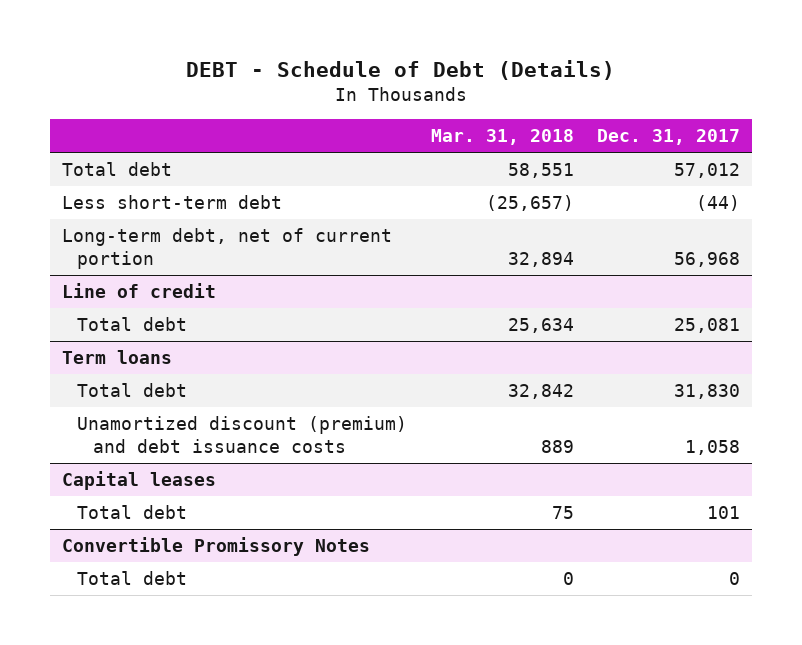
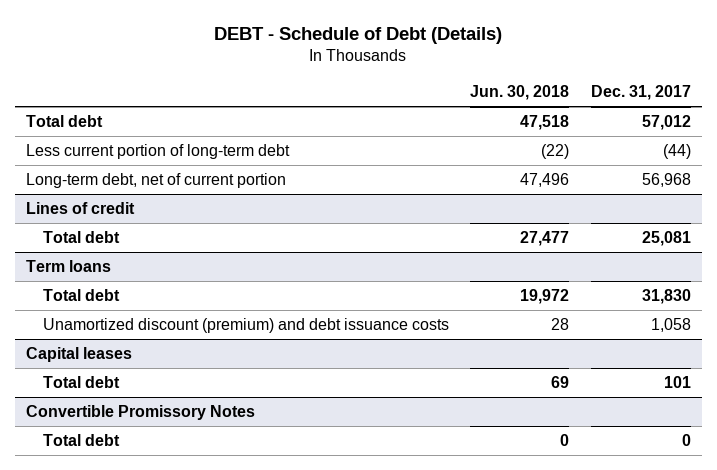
[430,129,574,146] Mar. 31, 2018 -> none
none -> [470,85,570,101] Jun. 30, 2018
[61,195,282,210] Less short-term debt -> [25,143,290,159] Less current portion of long-term debt
[61,283,216,299] Line of credit -> [25,201,135,214] Lines of credit

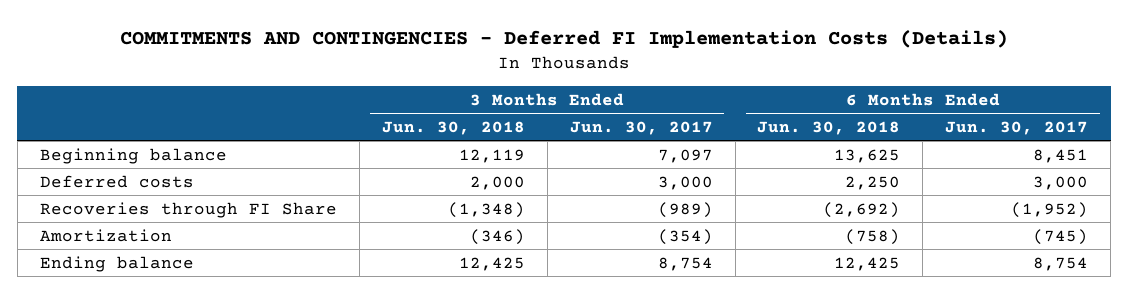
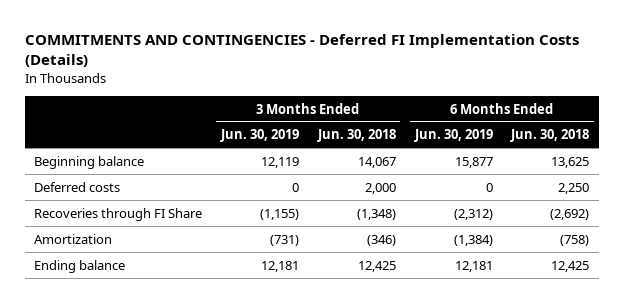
[569,120,713,135] Jun. 30, 2017 -> none
[945,120,1089,135] Jun. 30, 2017 -> none
none -> [220,129,300,143] Jun. 30, 2019
none -> [413,129,493,143] Jun. 30, 2019
[458,148,525,163] 12,119 -> [357,156,396,168] 14,067

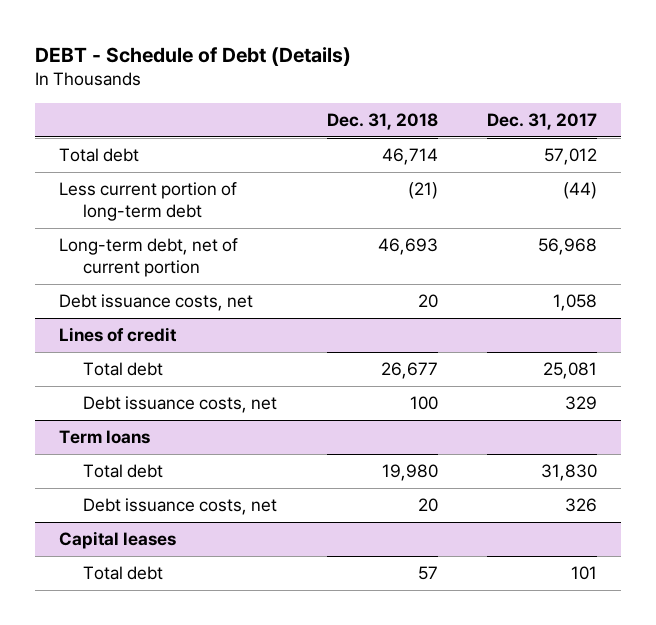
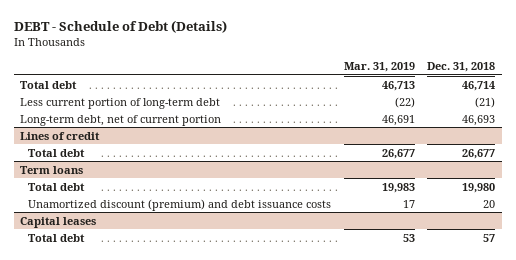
[486,112,597,130] Dec. 31, 2017 -> none
none -> [343,62,415,73] Mar. 31, 2019
[59,294,254,312] Debt issuance costs, net -> none
[83,396,278,414] Debt issuance costs, net -> none
[83,498,278,516] Debt issuance costs, net -> none
none -> [28,198,332,211] Unamortized discount (premium) and debt issuance costs

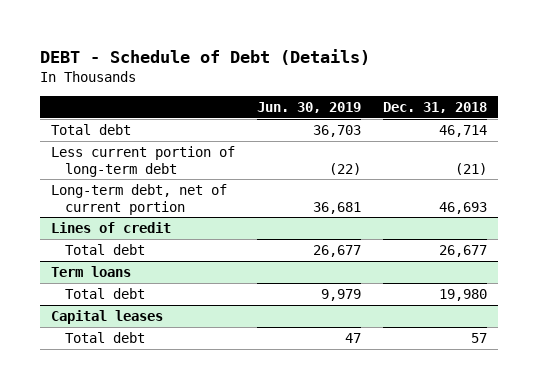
[343,62,415,73] Mar. 31, 2019 -> none
none -> [257,102,362,114] Jun. 30, 2019
[28,198,332,211] Unamortized discount (premium) and debt issuance costs -> none

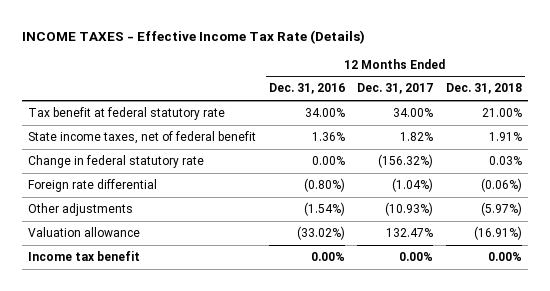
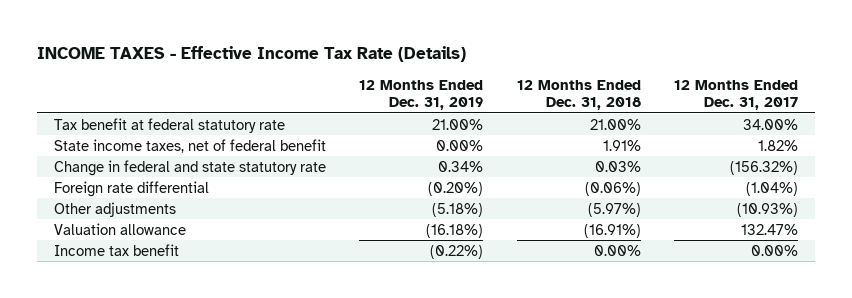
[268,83,345,95] Dec. 31, 2016 -> none
none -> [359,79,484,110] 12 Months Ended Dec. 31, 2019
[28,155,205,169] Change in federal statutory rate -> [53,159,326,176] Change in federal and state statutory rate

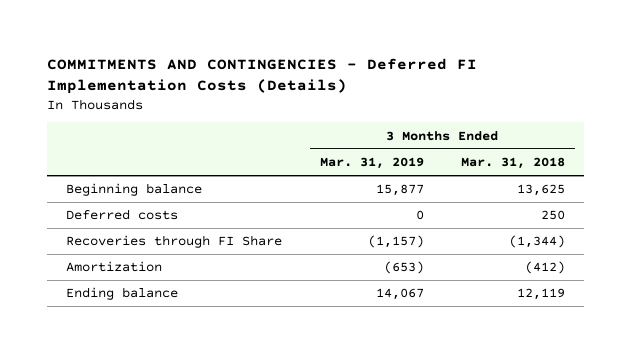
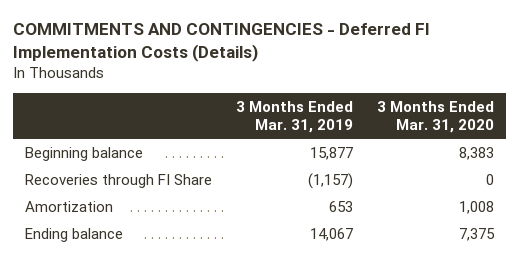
[461,156,566,169] Mar. 31, 2018 -> none
none -> [377,100,495,134] 3 Months Ended Mar. 31, 2020
[66,209,179,221] Deferred costs -> none
[383,261,424,275] (653) -> [328,200,353,212] 653

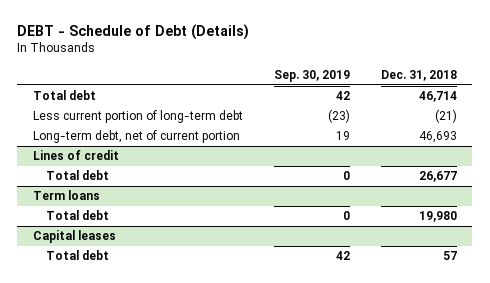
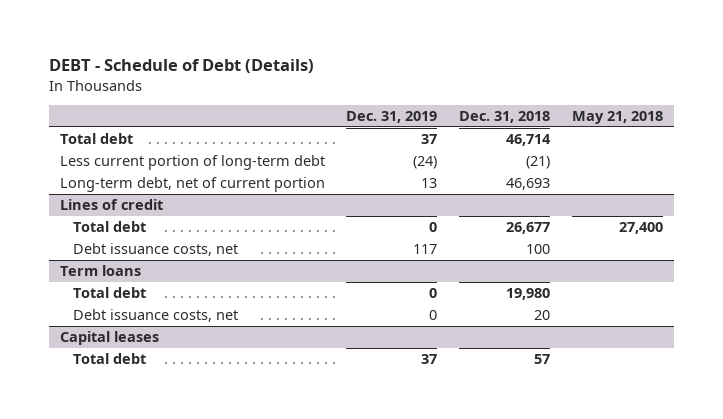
[273,69,350,82] Sep. 30, 2019 -> none
none -> [346,111,438,124] Dec. 31, 2019
none -> [572,111,664,125] May 21, 2018
none -> [72,243,238,257] Debt issuance costs, net
none -> [72,309,238,323] Debt issuance costs, net

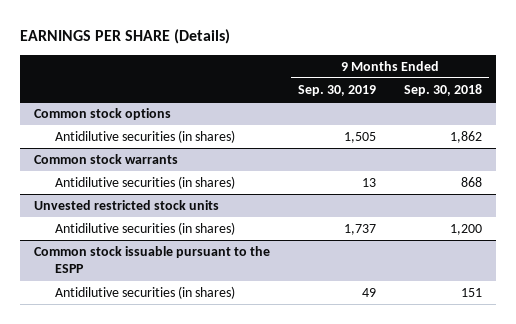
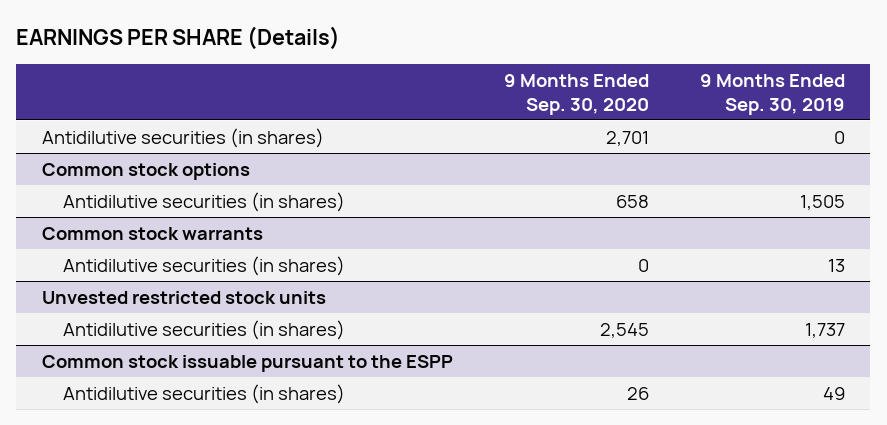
[404,84,483,97] Sep. 30, 2018 -> none
none -> [503,73,649,115] 9 Months Ended Sep. 30, 2020
none -> [41,128,324,149] Antidilutive securities (in shares)

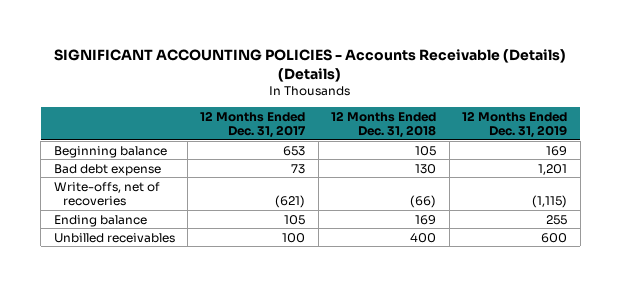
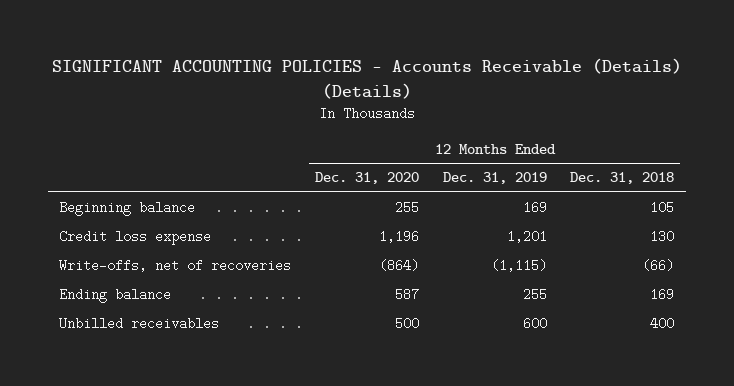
[200,111,307,139] 12 Months Ended Dec. 31, 2017 -> none
none -> [314,172,419,185] Dec. 31, 2020
[53,163,161,176] Bad debt expense -> [59,230,212,246] Credit loss expense

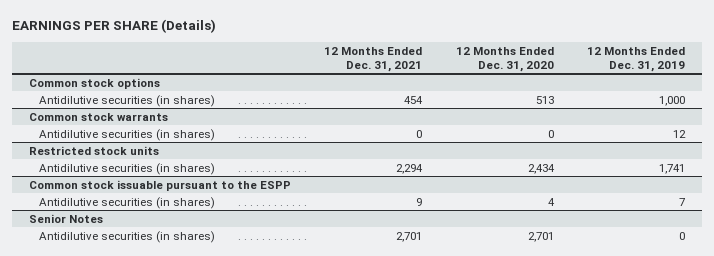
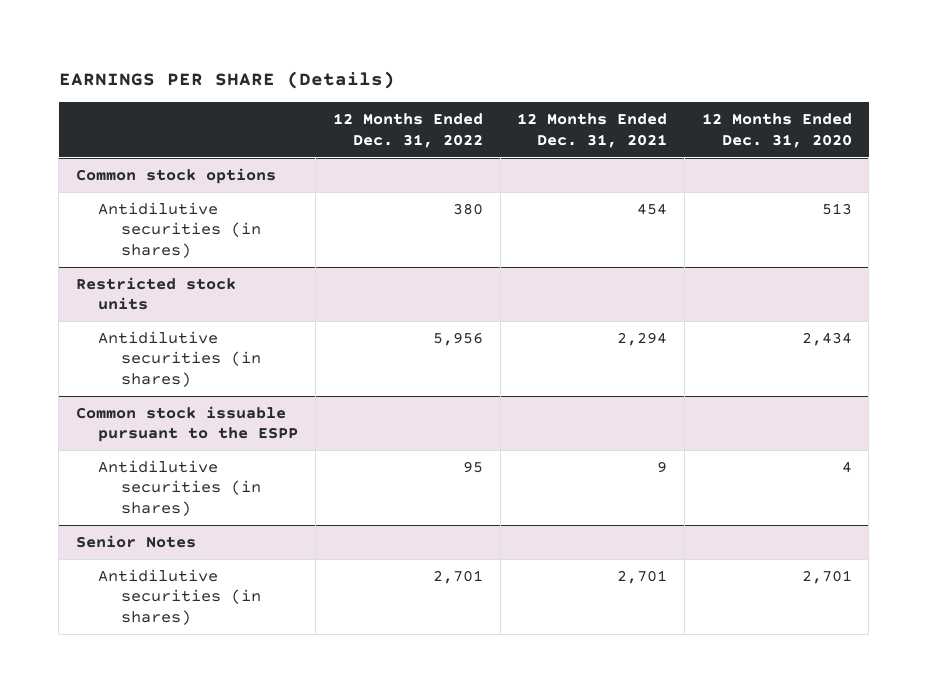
[586,46,685,72] 12 Months Ended Dec. 31, 2019 -> none
none -> [332,113,483,148] 12 Months Ended Dec. 31, 2022
[28,112,168,121] Common stock warrants -> none
[39,128,216,141] Antidilutive securities (in shares) -> none

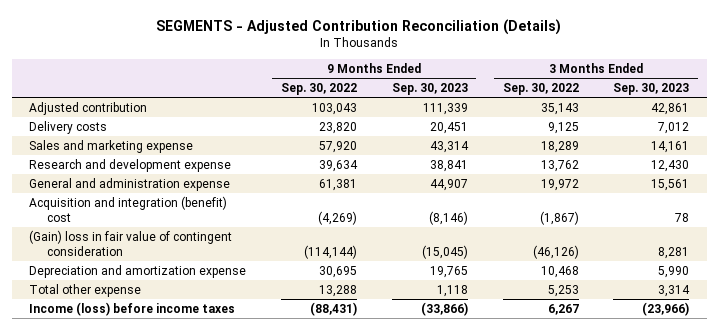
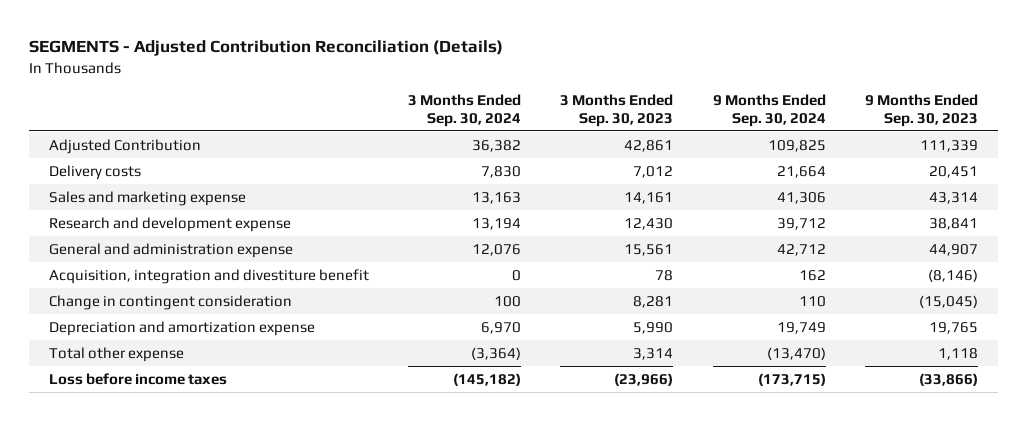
[280,82,357,95] Sep. 30, 2022 -> none
[502,82,579,95] Sep. 30, 2022 -> none
none -> [408,94,522,127] 3 Months Ended Sep. 30, 2024
none -> [712,94,826,127] 9 Months Ended Sep. 30, 2024
[29,101,148,115] Adjusted contribution -> [48,138,201,154] Adjusted Contribution
[29,195,228,222] Acquisition and integration (benefit) cost -> [48,268,369,284] Acquisition, integration and divestiture benefit
[29,229,233,256] (Gain) loss in fair value of contingent consideration -> [48,294,292,310] Change in contingent consideration
[29,301,236,316] Income (loss) before income taxes -> [48,372,227,385] Loss before income taxes

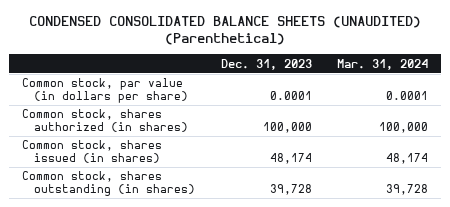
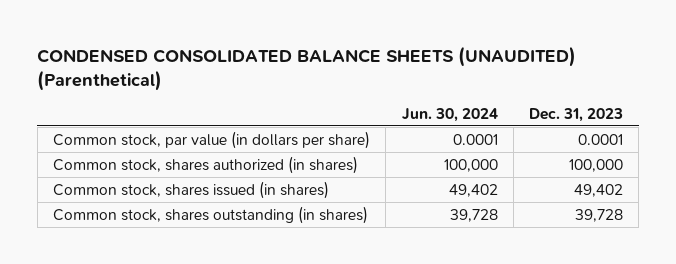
[337,58,429,70] Mar. 31, 2024 -> none
none -> [401,107,498,122] Jun. 30, 2024
[269,153,312,165] 48,174 -> [573,183,623,197] 49,402

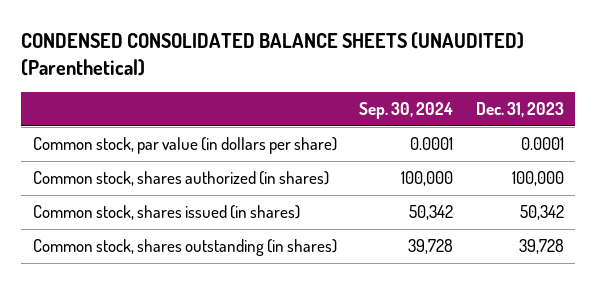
[401,107,498,122] Jun. 30, 2024 -> none
none -> [359,102,454,120] Sep. 30, 2024
[573,183,623,197] 49,402 -> [519,205,564,221] 50,342

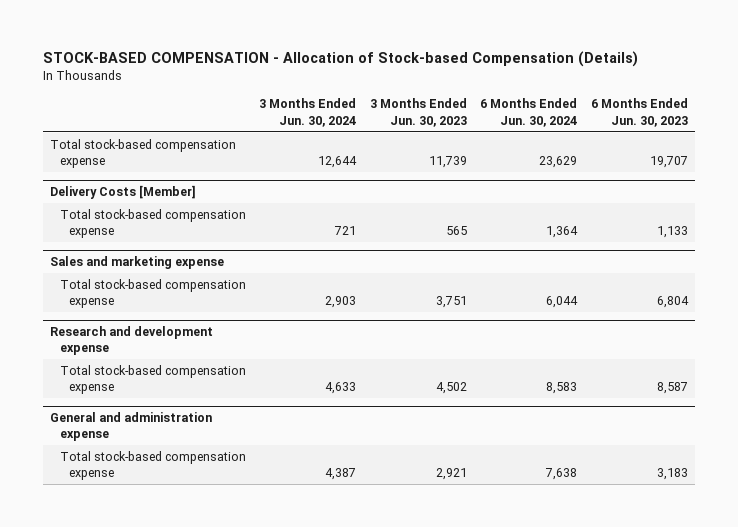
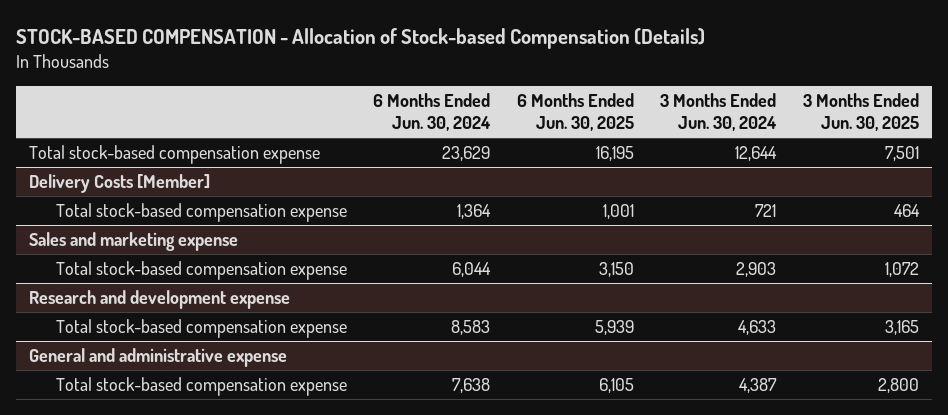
[369,98,467,127] 3 Months Ended Jun. 30, 2023 -> none
[590,98,688,127] 6 Months Ended Jun. 30, 2023 -> none
none -> [516,92,634,131] 6 Months Ended Jun. 30, 2025
none -> [802,92,919,131] 3 Months Ended Jun. 30, 2025
[50,411,213,442] General and administration expense -> [29,348,288,368] General and administrative expense

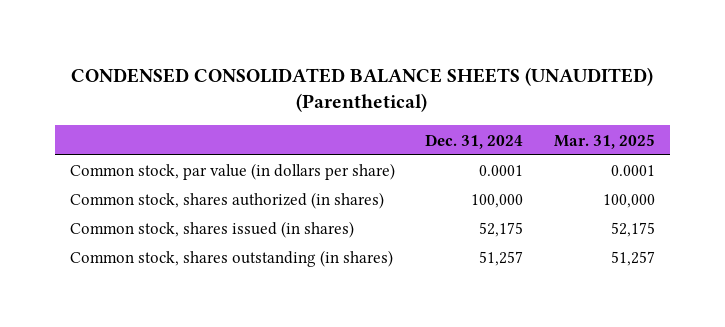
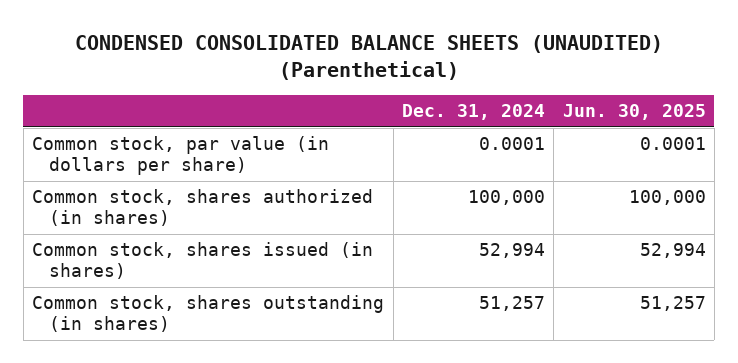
[553,133,655,149] Mar. 31, 2025 -> none
none -> [562,104,706,121] Jun. 30, 2025
[479,222,524,238] 52,175 -> [478,243,545,259] 52,994

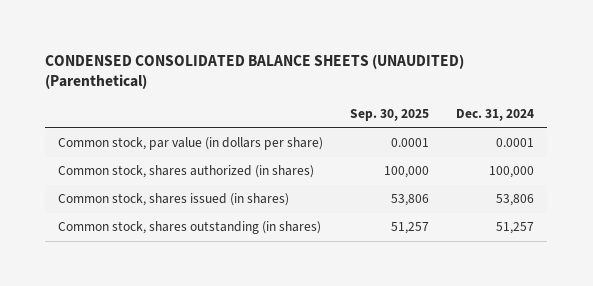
[562,104,706,121] Jun. 30, 2025 -> none
none -> [350,109,430,122] Sep. 30, 2025
[478,243,545,259] 52,994 -> [496,194,535,207] 53,806

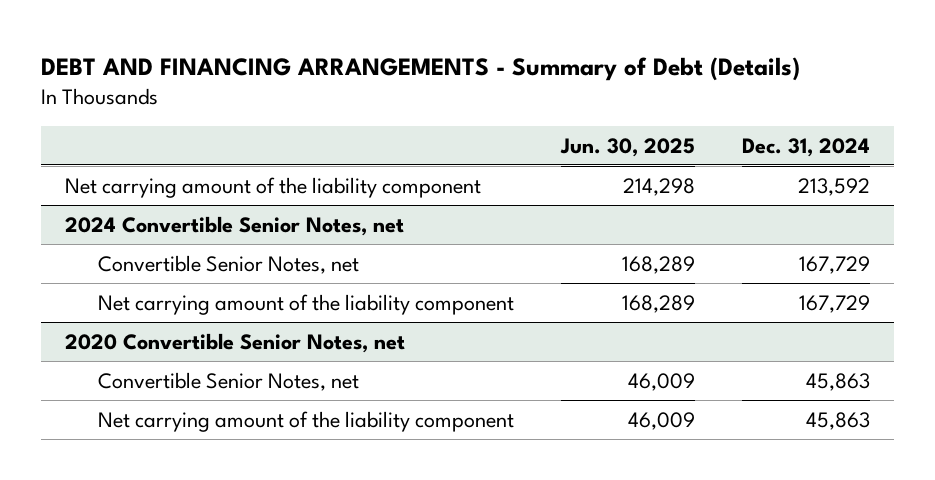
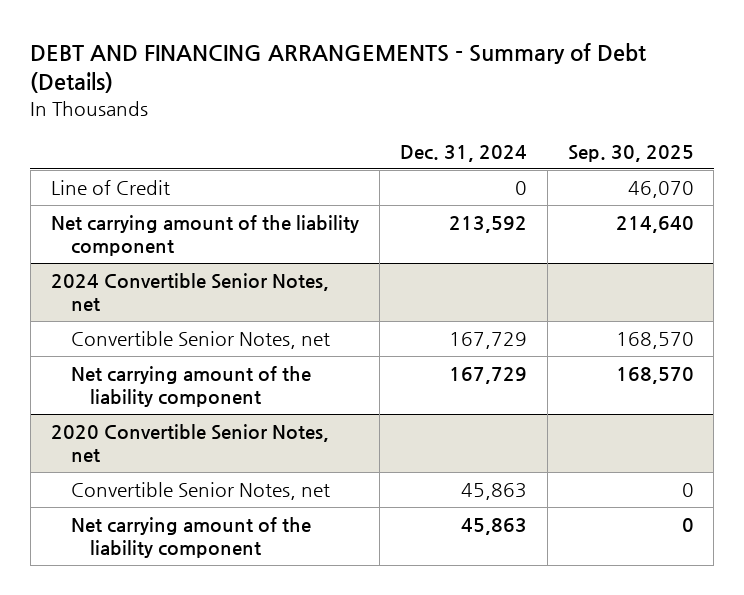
[559,137,695,157] Jun. 30, 2025 -> none
none -> [567,144,694,162] Sep. 30, 2025
none -> [50,180,170,196] Line of Credit

